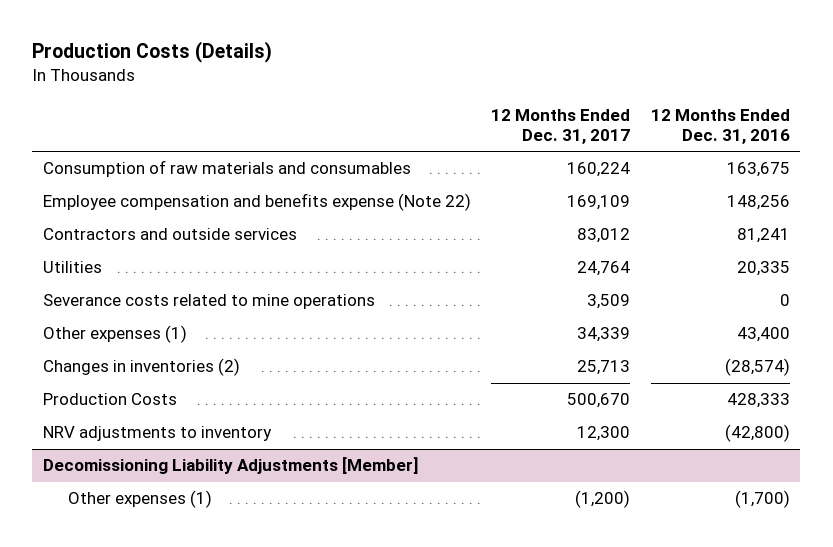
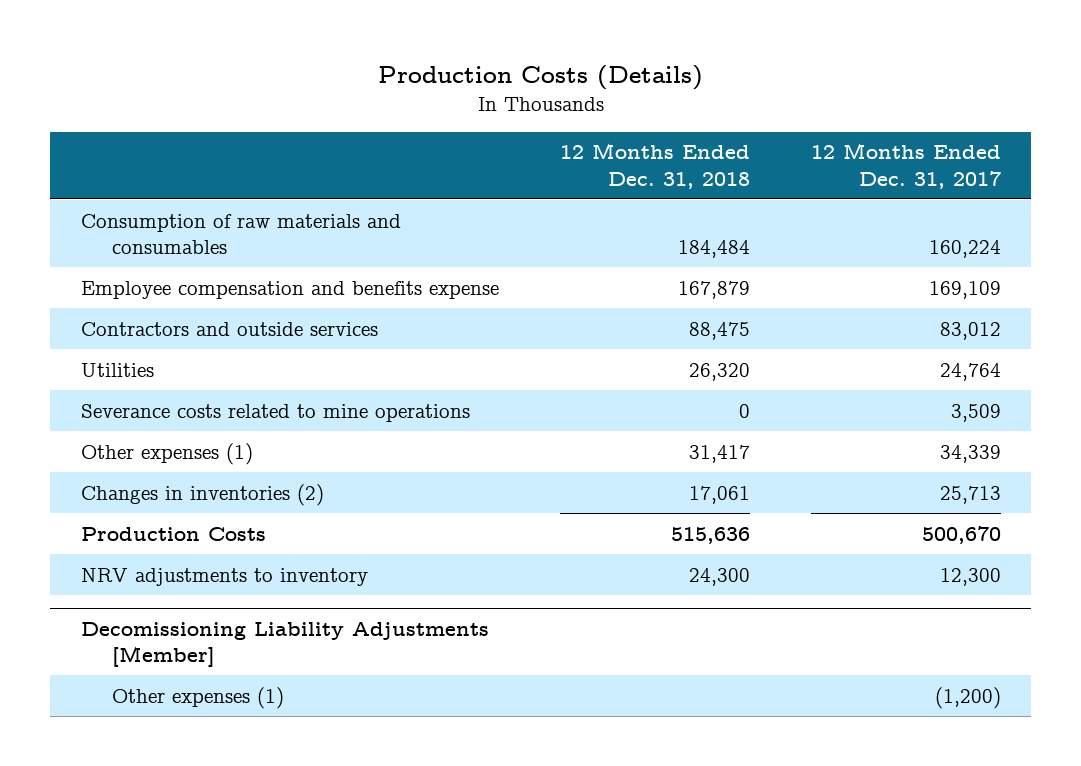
[651,108,791,144] 12 Months Ended Dec. 31, 2016 -> none
none -> [559,143,750,189] 12 Months Ended Dec. 31, 2018
[42,193,471,212] Employee compensation and benefits expense (Note 22) -> [80,280,499,299] Employee compensation and benefits expense

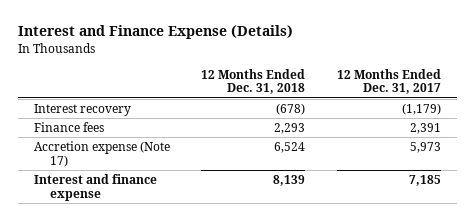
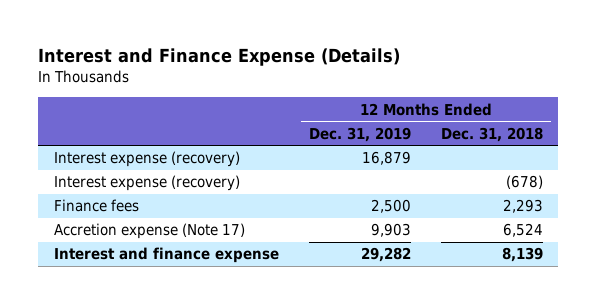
[336,68,441,95] 12 Months Ended Dec. 31, 2017 -> none
none -> [308,126,411,142] Dec. 31, 2019
none -> [53,151,240,168] Interest expense (recovery)
[33,104,131,117] Interest recovery -> [53,175,240,192] Interest expense (recovery)

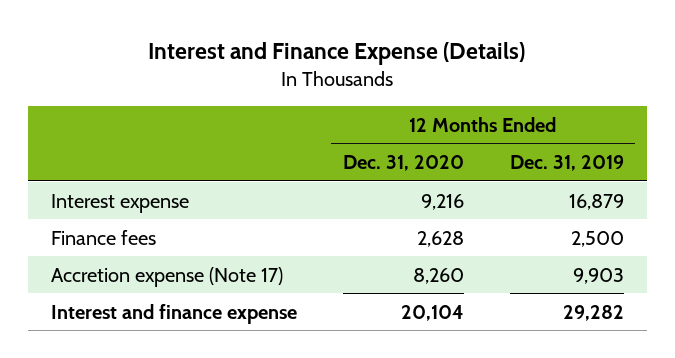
[441,126,544,142] Dec. 31, 2018 -> none
none -> [342,155,464,172] Dec. 31, 2020
[53,175,240,192] Interest expense (recovery) -> none
[53,151,240,168] Interest expense (recovery) -> [50,193,189,213] Interest expense

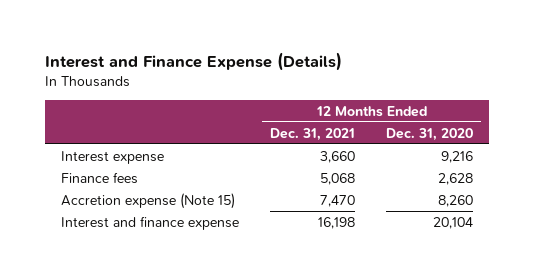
[509,155,624,172] Dec. 31, 2019 -> none
none -> [270,127,356,141] Dec. 31, 2021
[50,266,283,287] Accretion expense (Note 17) -> [60,192,235,209] Accretion expense (Note 15)

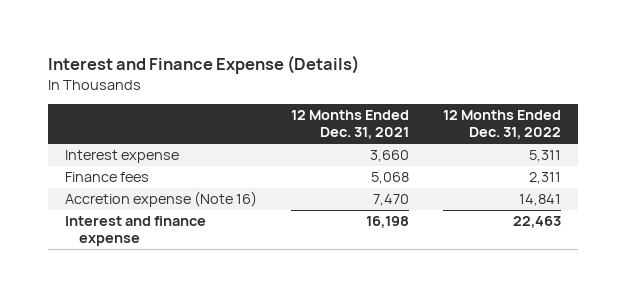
[386,127,474,141] Dec. 31, 2020 -> none
none -> [443,110,562,140] 12 Months Ended Dec. 31, 2022
[60,192,235,209] Accretion expense (Note 15) -> [65,191,258,208] Accretion expense (Note 16)

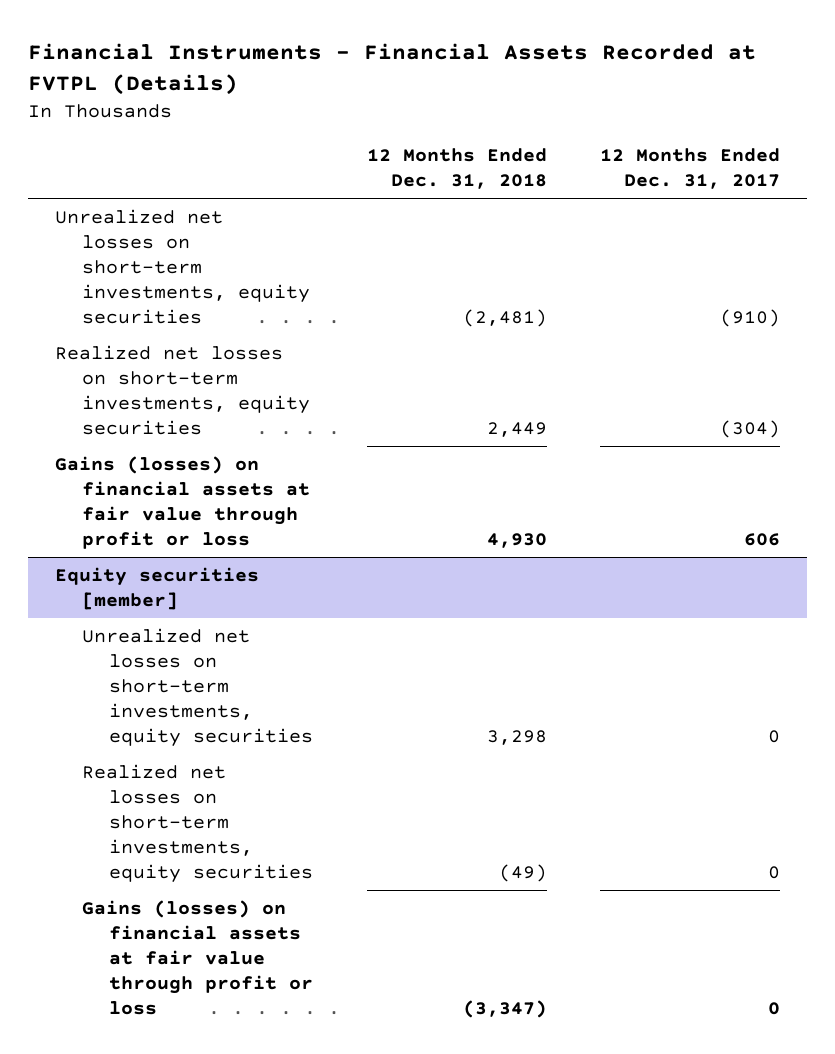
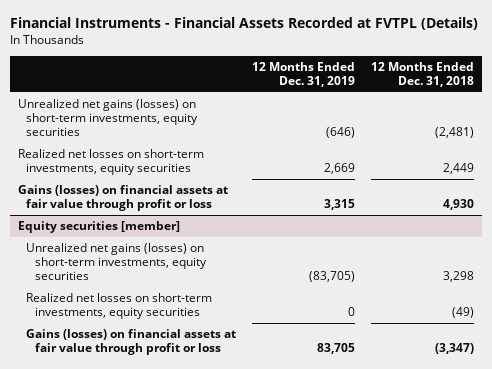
[599,147,780,189] 12 Months Ended Dec. 31, 2017 -> none
none -> [252,61,356,87] 12 Months Ended Dec. 31, 2019
[55,208,311,324] Unrealized net losses on short-term investments, equity securities -> [18,99,199,137] Unrealized net gains (losses) on short-term investments, equity securities
[82,627,314,747] Unrealized net losses on short-term investments, equity securities -> [26,243,207,281] Unrealized net gains (losses) on short-term investments, equity securities

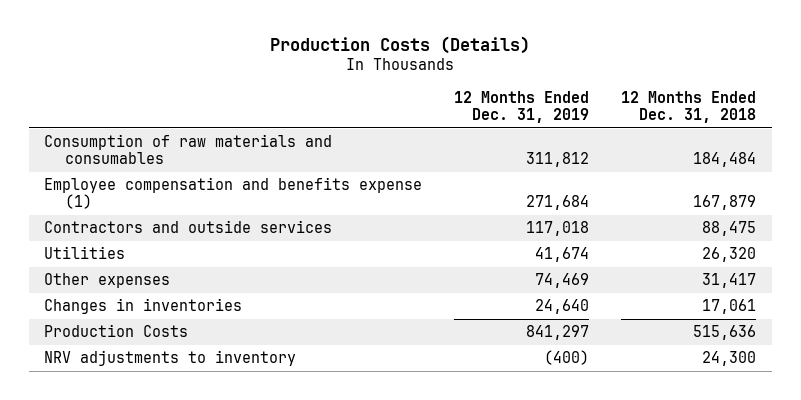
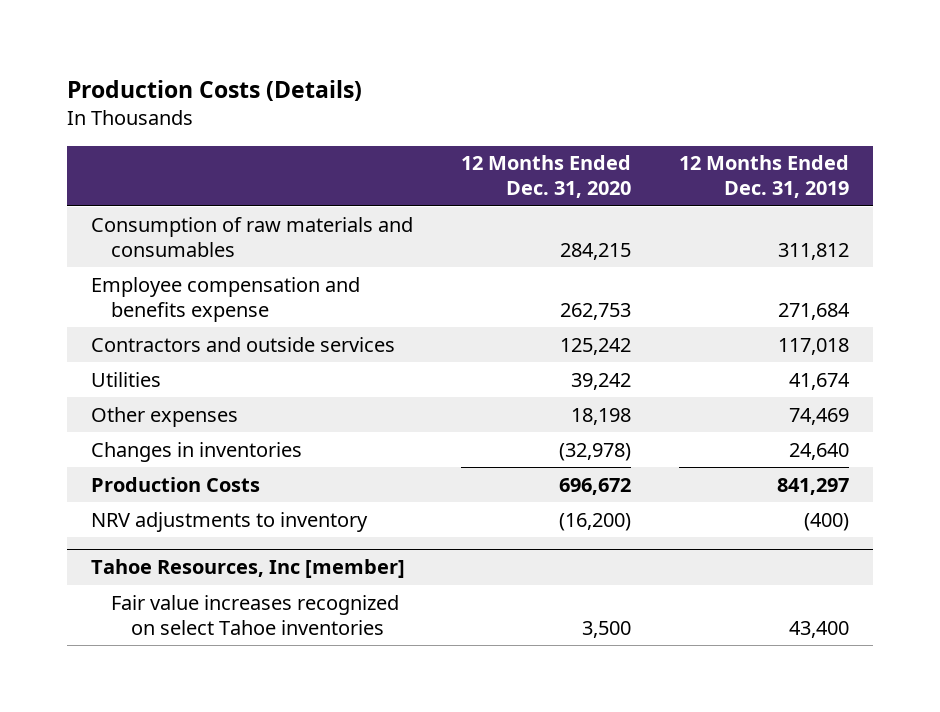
[621,90,757,123] 12 Months Ended Dec. 31, 2018 -> none
none -> [460,155,631,199] 12 Months Ended Dec. 31, 2020
[44,177,423,210] Employee compensation and benefits expense (1) -> [91,276,361,322] Employee compensation and benefits expense
none -> [91,559,406,579] Tahoe Resources, Inc [member]
none -> [110,594,399,635] Fair value increases recognized on select Tahoe inventories

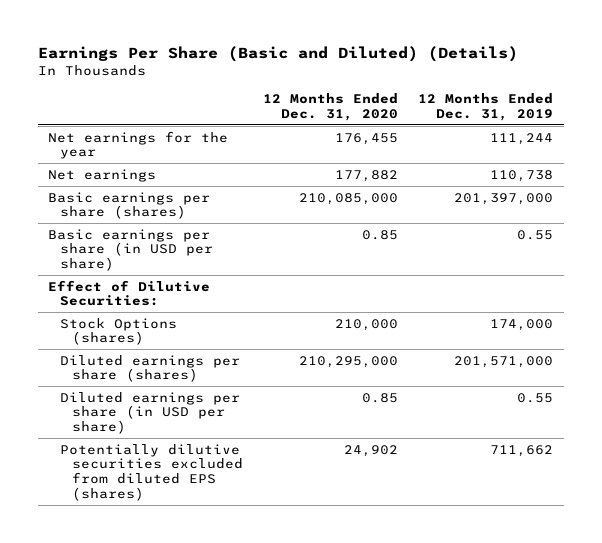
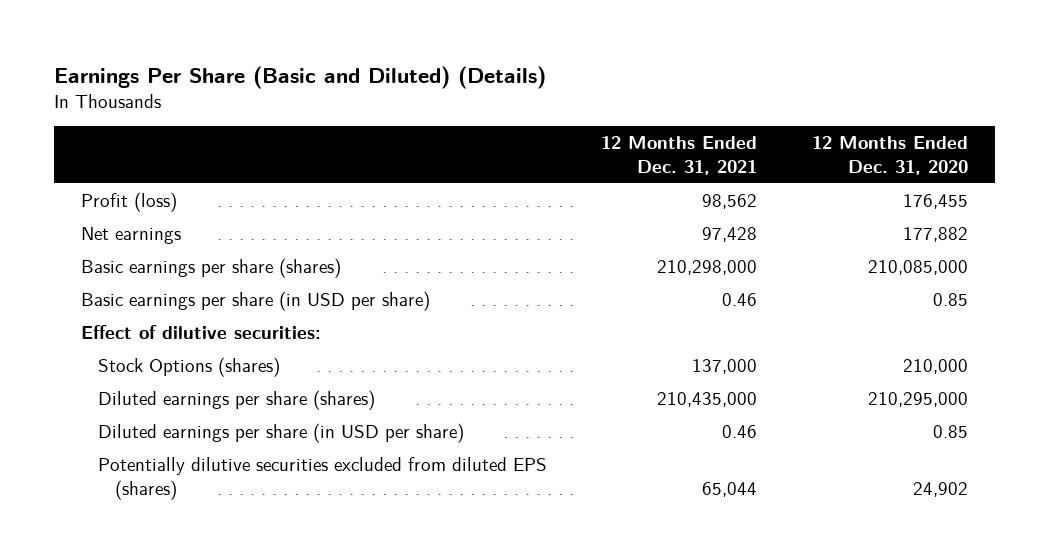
[418,93,554,122] 12 Months Ended Dec. 31, 2019 -> none
none -> [601,136,758,176] 12 Months Ended Dec. 31, 2021
[48,130,229,160] Net earnings for the year -> [81,191,178,212] Profit (loss)
[48,279,211,307] Effect of Dilutive Securities: -> [81,324,322,339] Effect of dilutive securities:

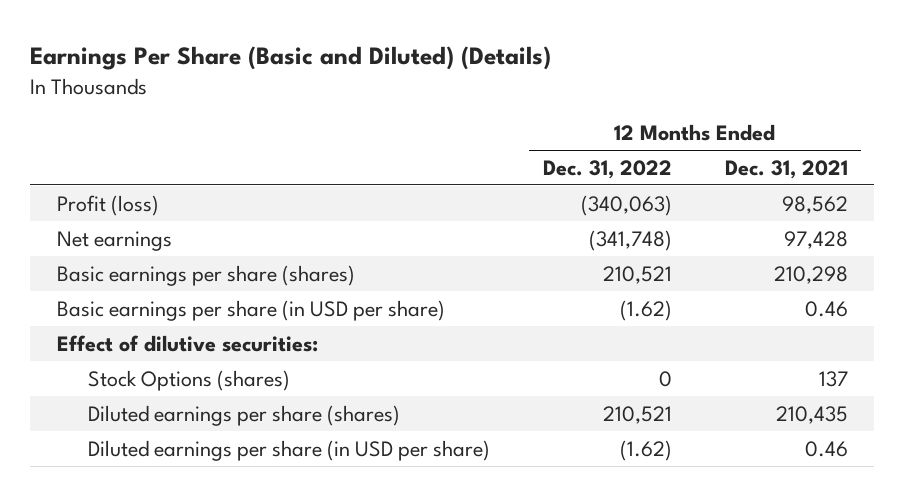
[811,136,968,176] 12 Months Ended Dec. 31, 2020 -> none
none -> [542,159,672,179] Dec. 31, 2022
[657,259,758,275] 210,298,000 -> [773,265,848,284] 210,298
[692,358,758,374] 137,000 -> [818,370,848,387] 137
[657,391,758,407] 210,435,000 -> [775,405,848,424] 210,435
[98,456,548,500] Potentially dilutive securities excluded from diluted EPS (shares) -> none

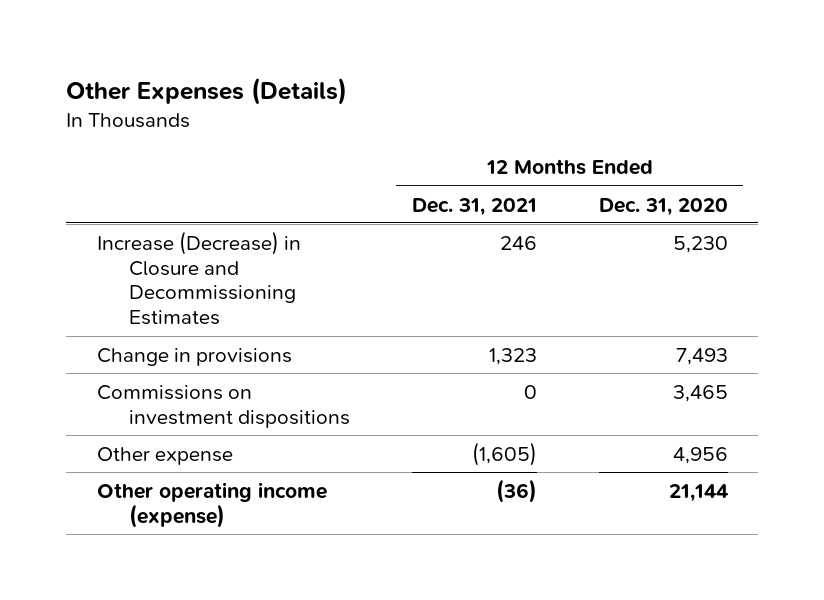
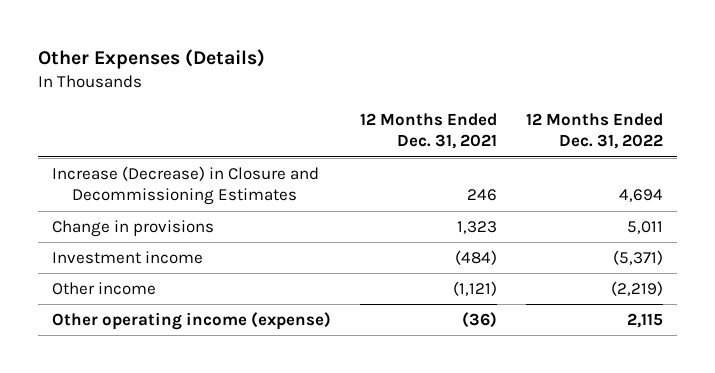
[598,197,728,216] Dec. 31, 2020 -> none
none -> [525,112,663,150] 12 Months Ended Dec. 31, 2022
[96,384,351,428] Commissions on investment dispositions -> none
none -> [52,251,204,265] Investment income
[96,446,233,465] Other expense -> [52,282,157,296] Other income
[471,441,537,466] (1,605) -> [452,281,497,297] (1,121)

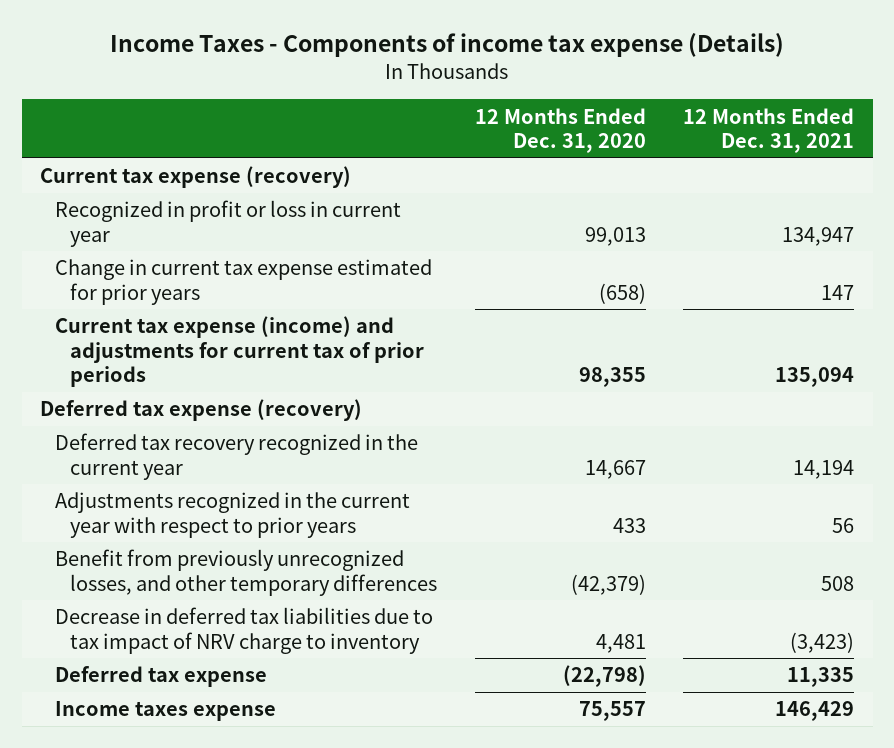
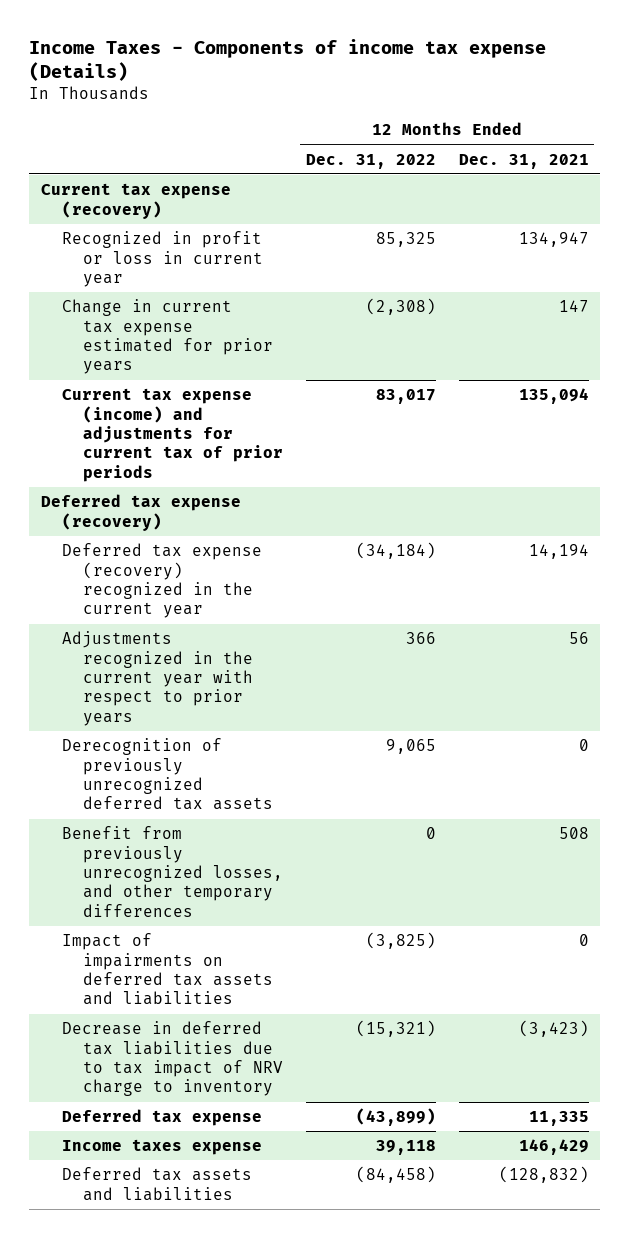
[474,107,646,153] 12 Months Ended Dec. 31, 2020 -> none
none -> [305,153,436,169] Dec. 31, 2022
[55,433,419,480] Deferred tax recovery recognized in the current year -> [61,543,262,619] Deferred tax expense (recovery) recognized in the current year
none -> [61,738,273,811] Derecognition of previously unrecognized deferred tax assets
none -> [61,933,273,1006] Impact of impairments on deferred tax assets and liabilities
none -> [61,1167,252,1201] Deferred tax assets and liabilities

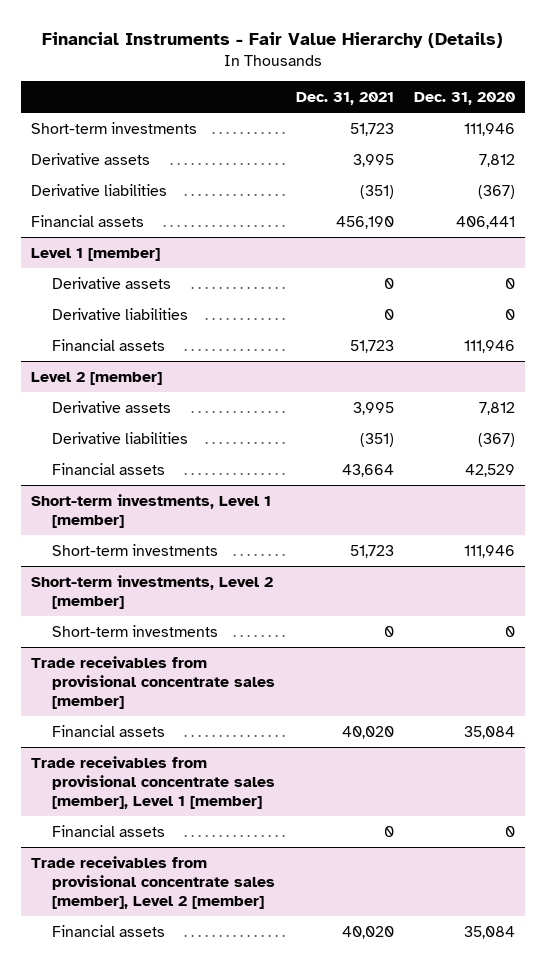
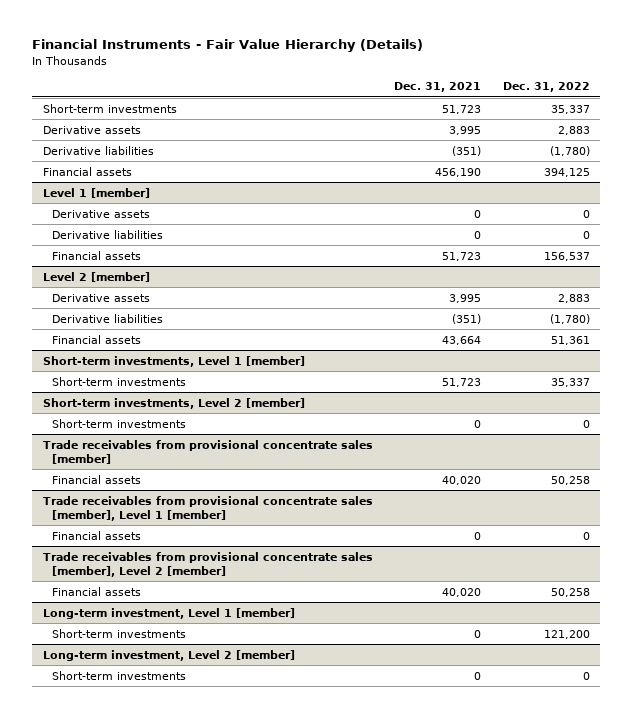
[413,92,515,106] Dec. 31, 2020 -> none
none -> [502,82,590,93] Dec. 31, 2022
none -> [42,607,295,619] Long-term investment, Level 1 [member]
none -> [52,628,187,638] Short-term investments
none -> [42,649,295,661] Long-term investment, Level 2 [member]
none -> [52,670,187,680] Short-term investments

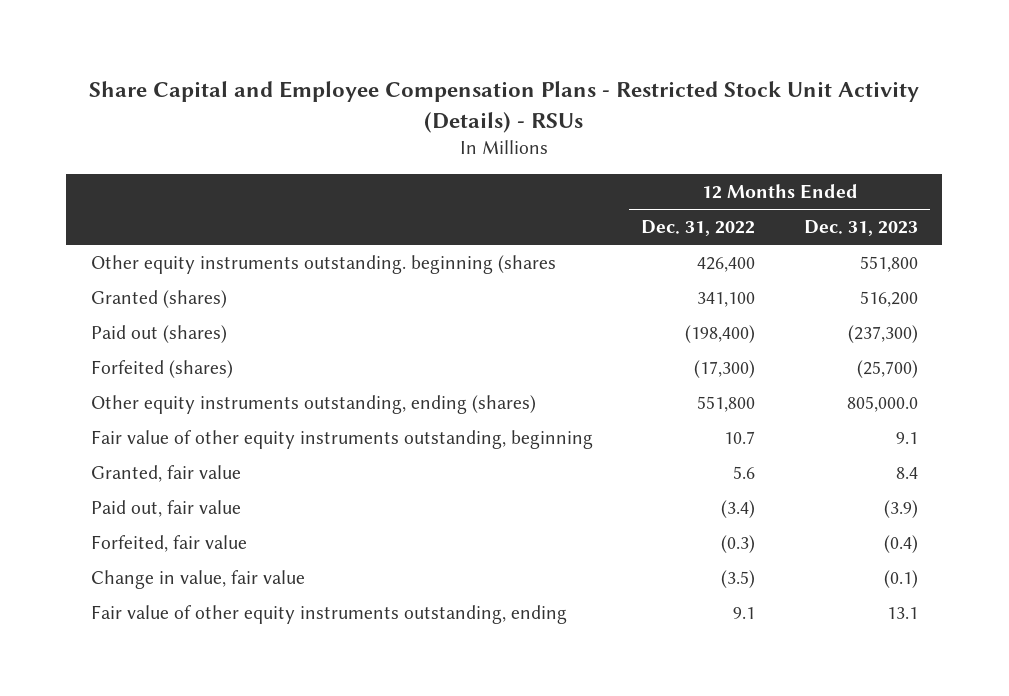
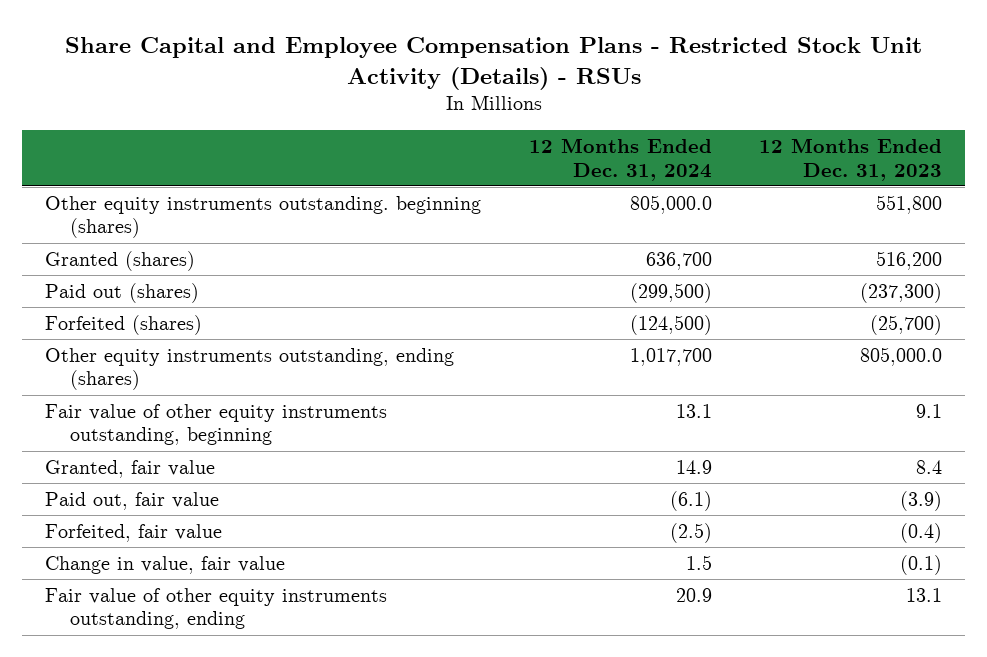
[641,220,756,237] Dec. 31, 2022 -> none
none -> [528,138,712,181] 12 Months Ended Dec. 31, 2024
[90,254,556,274] Other equity instruments outstanding. beginning (shares -> [45,196,482,239] Other equity instruments outstanding. beginning (shares)

